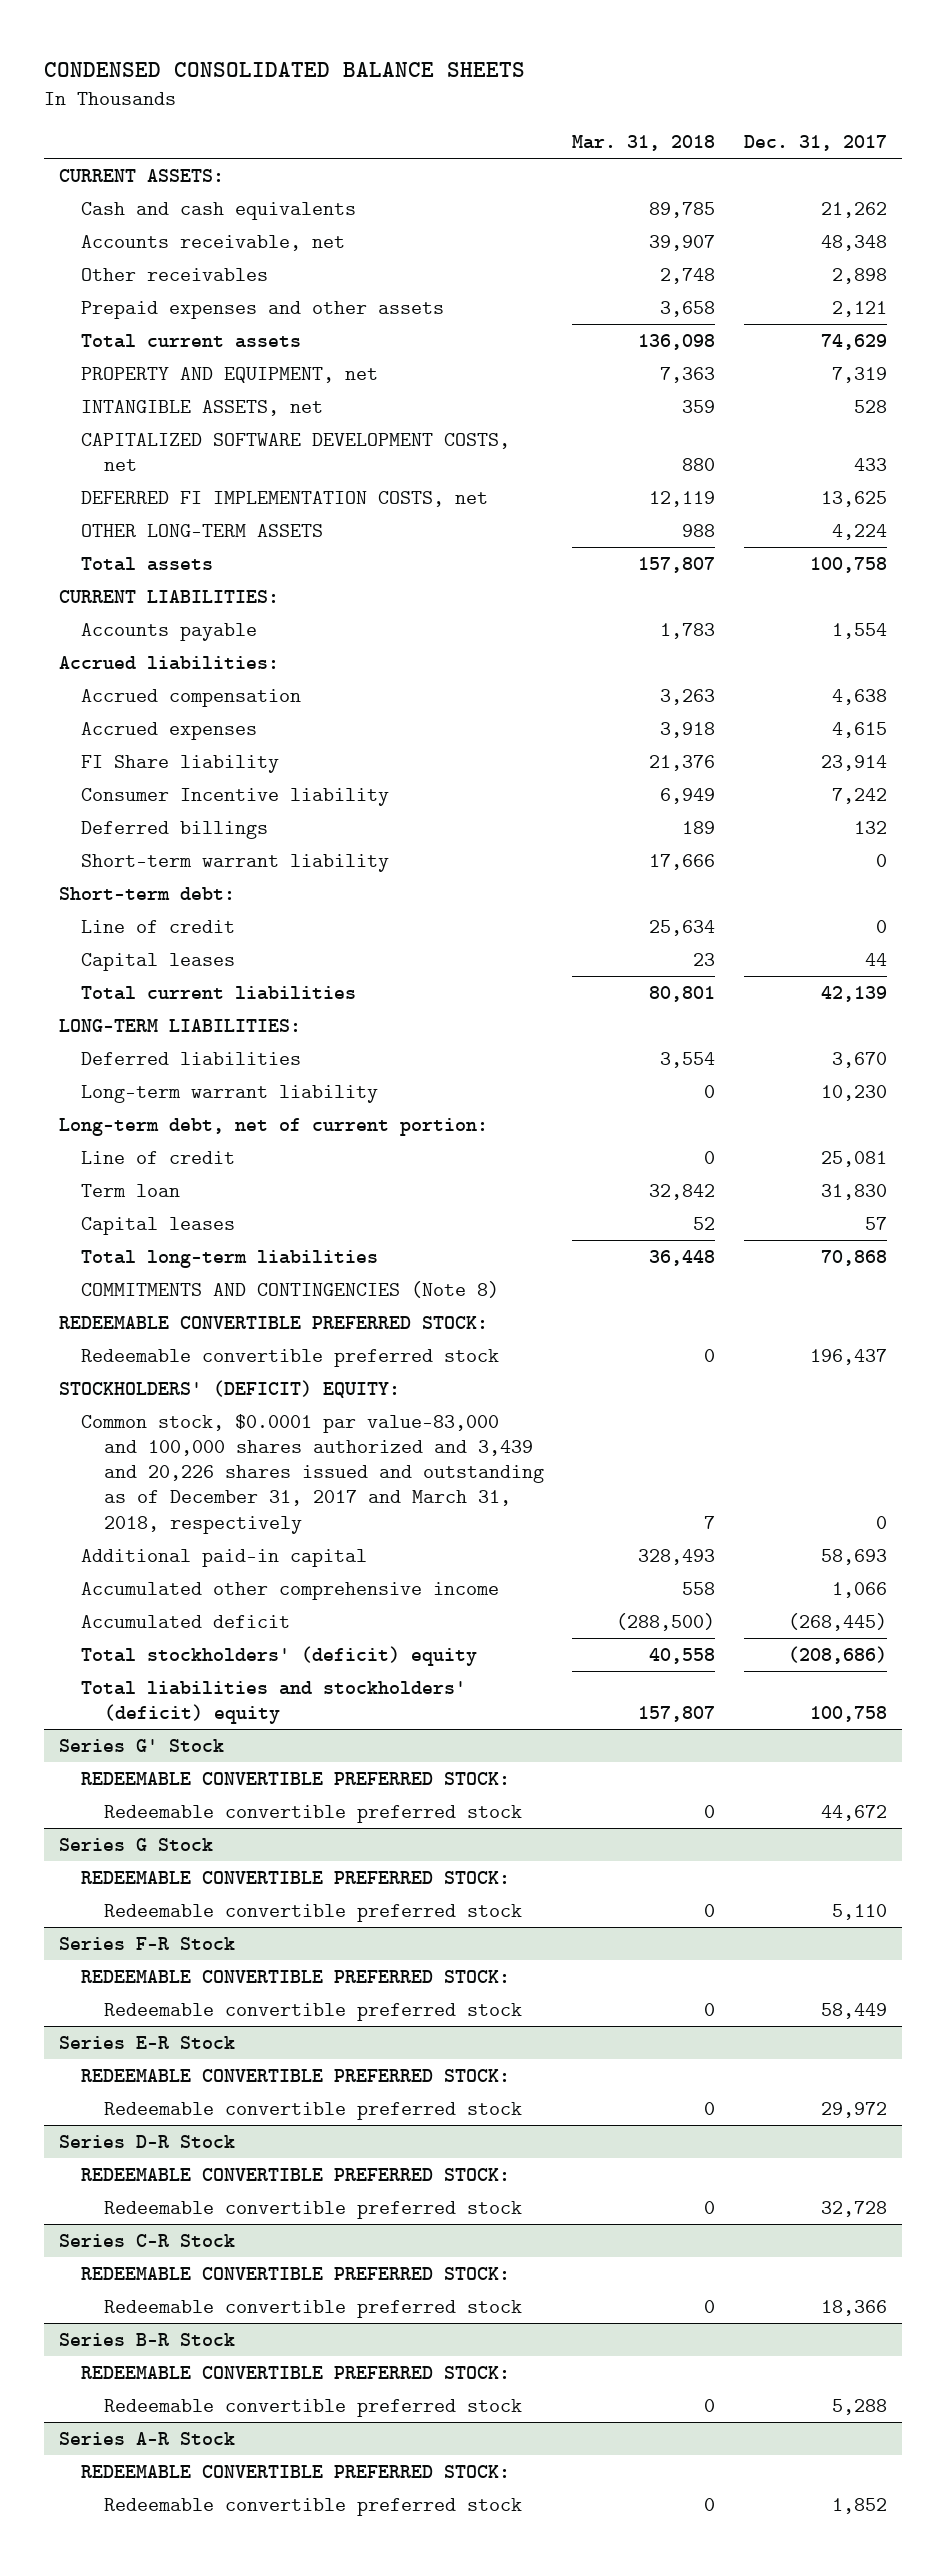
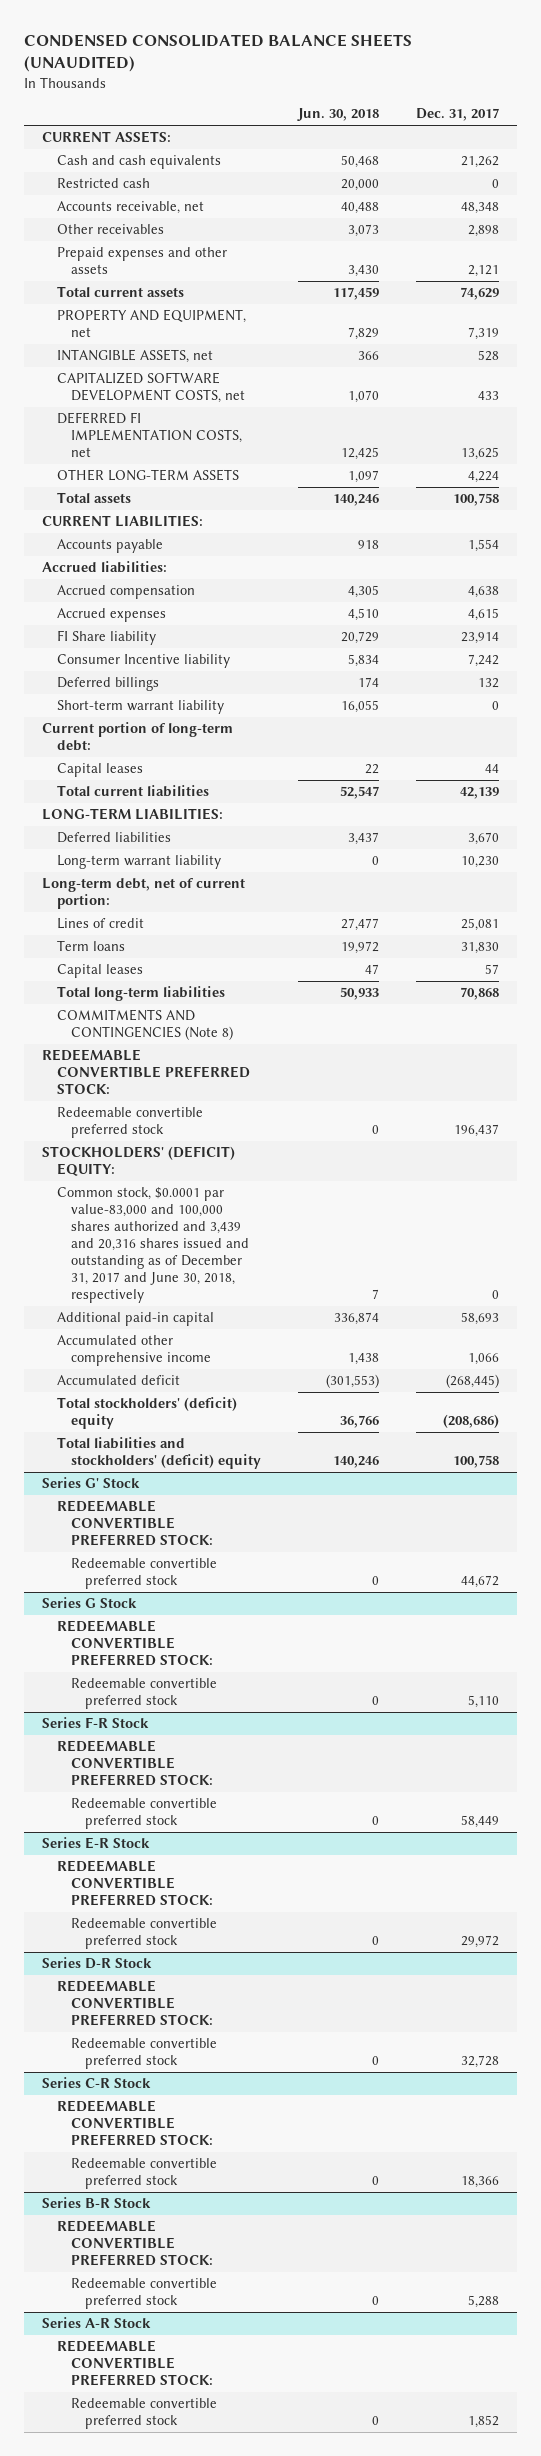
[44,61,526,77] CONDENSED CONSOLIDATED BALANCE SHEETS -> [23,34,412,73] CONDENSED CONSOLIDATED BALANCE SHEETS (UNAUDITED)
[572,135,716,152] Mar. 31, 2018 -> none
none -> [296,108,379,122] Jun. 30, 2018
none -> [56,178,150,189] Restricted cash
[81,919,236,933] Line of credit -> none
[58,886,235,900] Short-term debt: -> [42,722,234,752] Current portion of long-term debt:
[81,1150,236,1164] Line of credit -> [56,918,144,930] Lines of credit
[81,1183,181,1197] Term loan -> [56,940,125,952] Term loans
[81,1413,544,1534] Common stock, $0.0001 par value-83,000 and 100,000 shares authorized and 3,439 and 20,226 shares issued and outstanding as of December 31, 2017 and March 31, 2018, respectively -> [56,1187,249,1304] Common stock, $0.0001 par value-83,000 and 100,000 shares authorized and 3,439 and 20,316 shares issued and outstanding as of December 31, 2017 and June 30, 2018, respectively

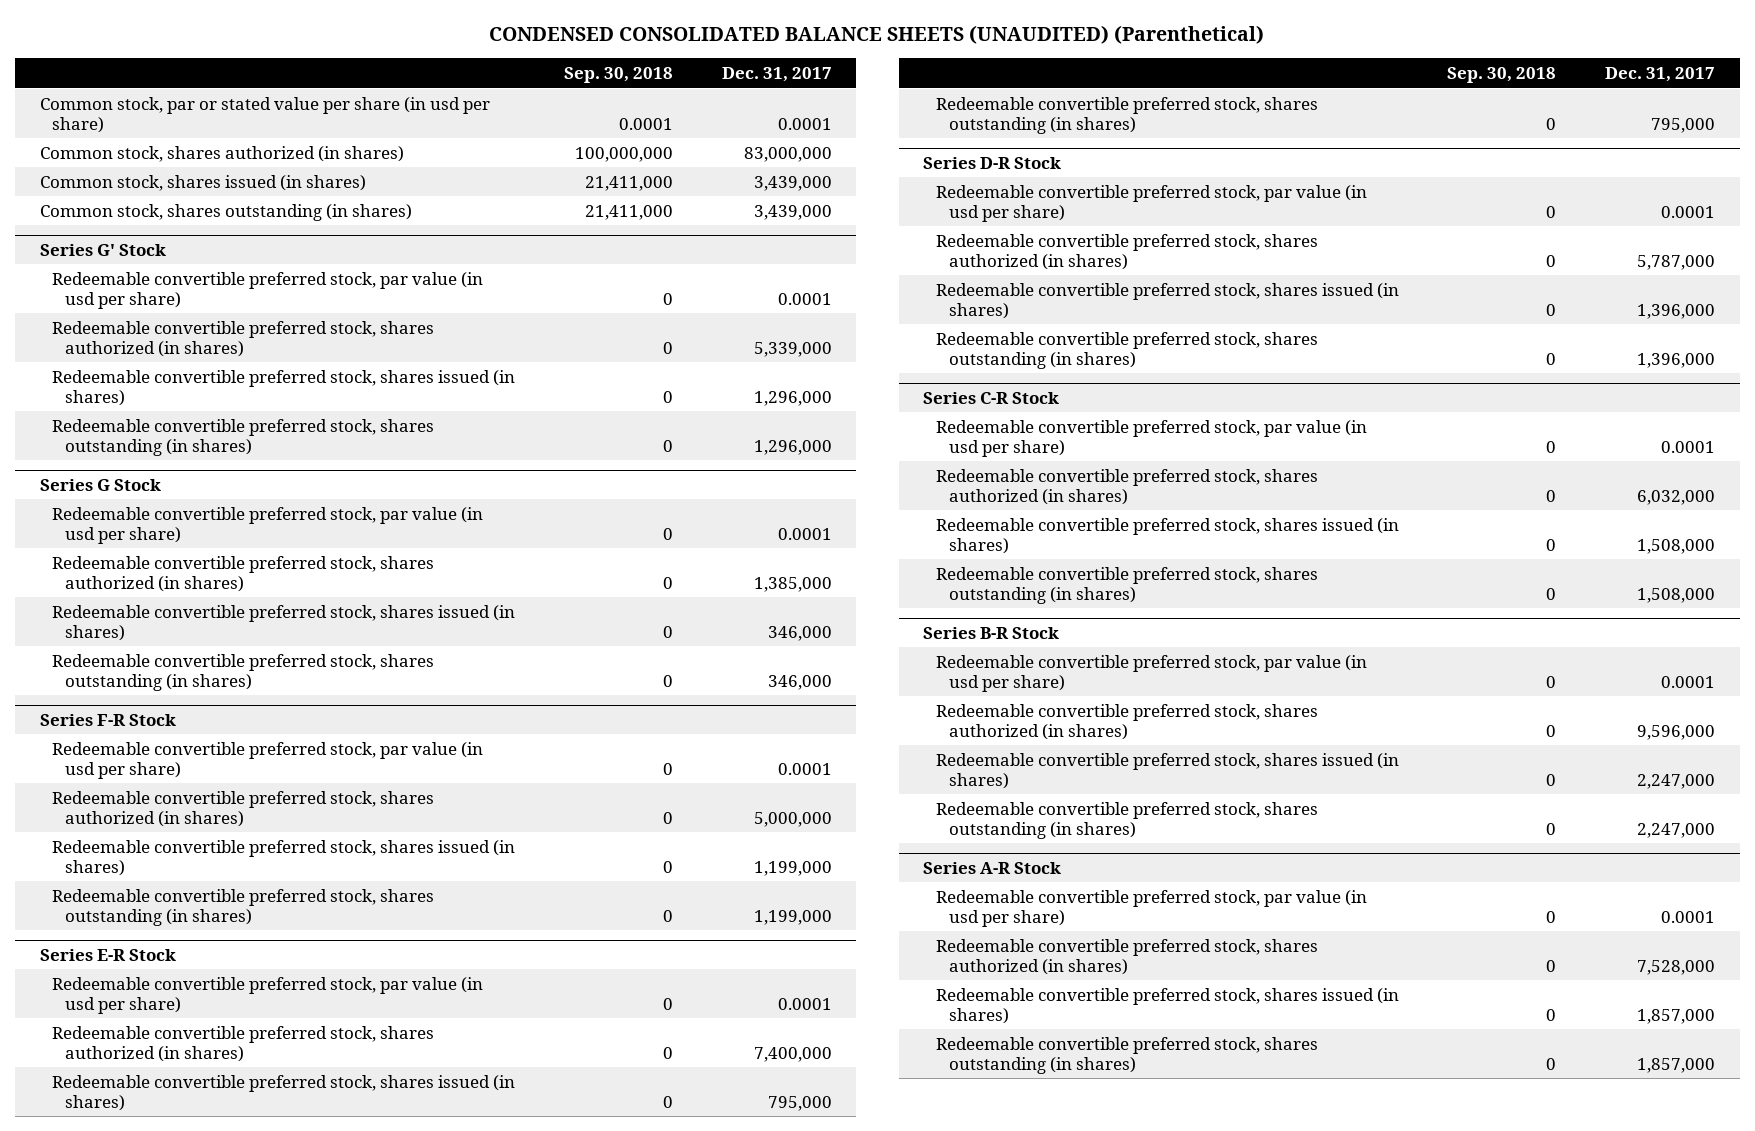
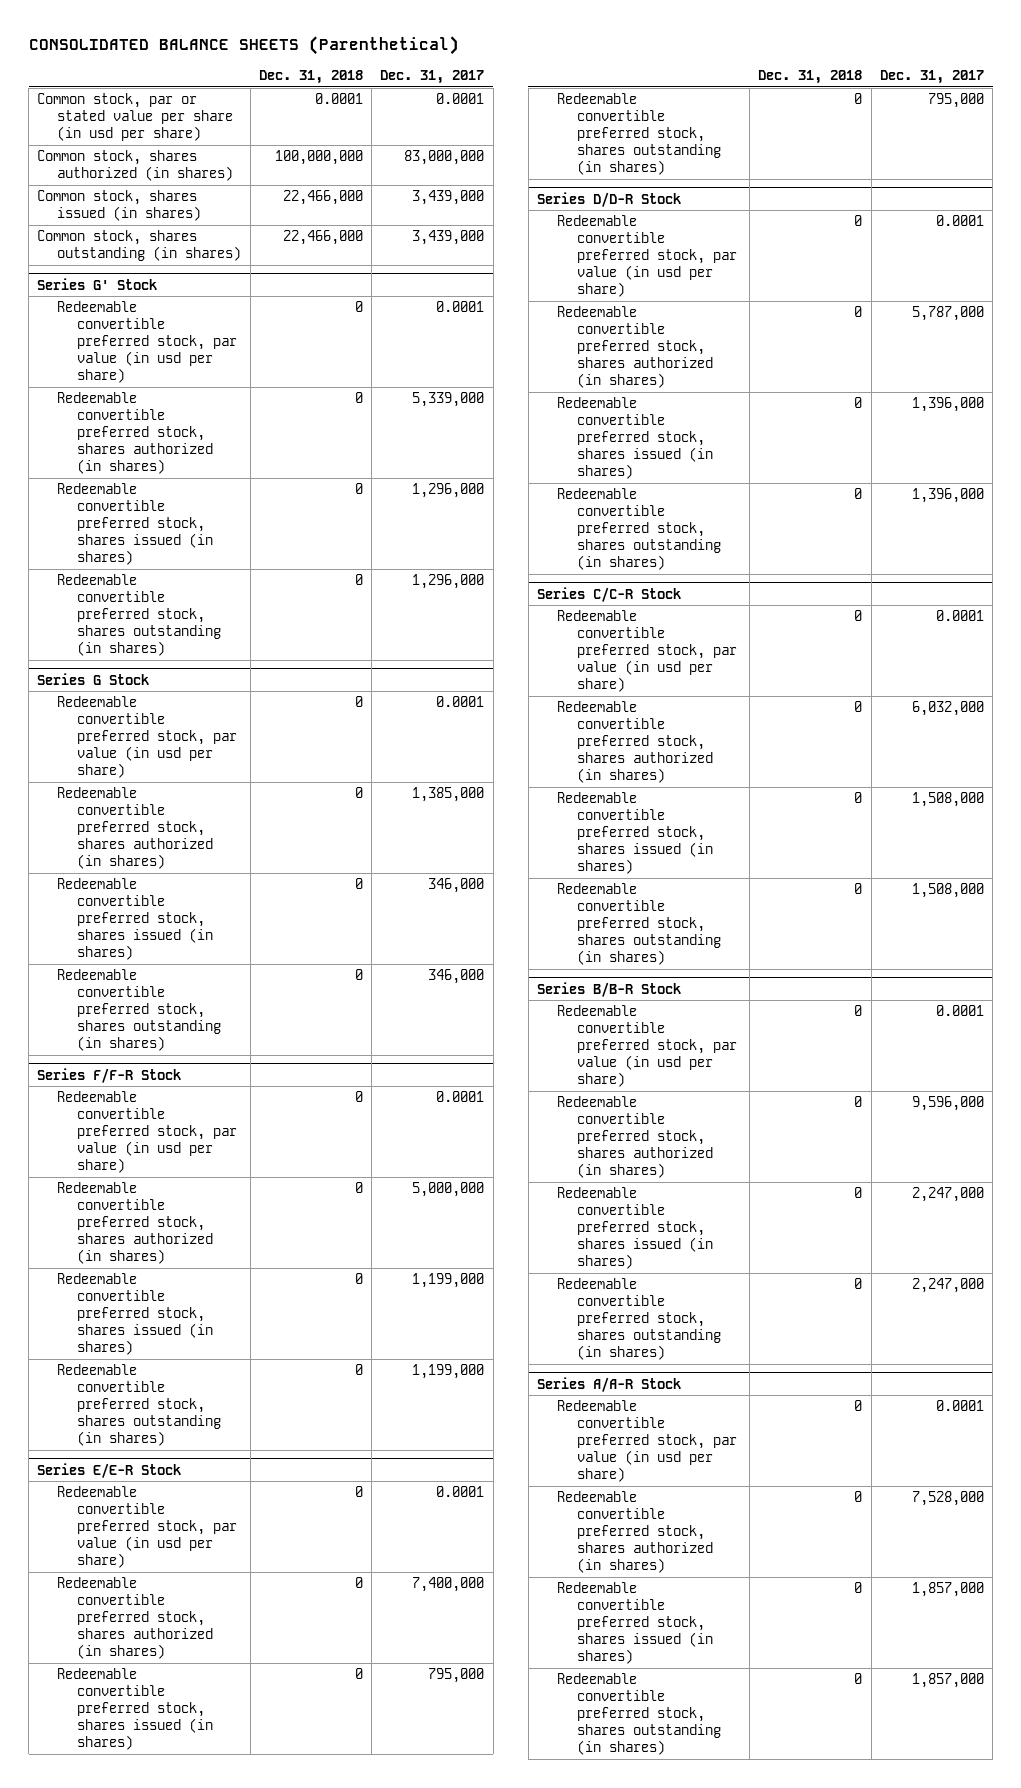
[489,25,1265,45] CONDENSED CONSOLIDATED BALANCE SHEETS (UNAUDITED) (Parenthetical) -> [28,36,459,56] CONSOLIDATED BALANCE SHEETS (Parenthetical)
[564,67,674,84] Sep. 30, 2018 -> none
none -> [258,70,363,85] Dec. 31, 2018
[39,713,176,726] Series F-R Stock -> [37,1067,182,1083] Series F/F-R Stock
[39,948,176,961] Series E-R Stock -> [37,1462,182,1478] Series E/E-R Stock
[922,156,1061,169] Series D-R Stock -> [536,191,681,207] Series D/D-R Stock
[922,391,1059,404] Series C-R Stock -> [536,586,681,602] Series C/C-R Stock
[922,626,1059,639] Series B-R Stock -> [536,981,681,997] Series B/B-R Stock
[922,861,1061,874] Series A-R Stock -> [536,1376,681,1392] Series A/A-R Stock

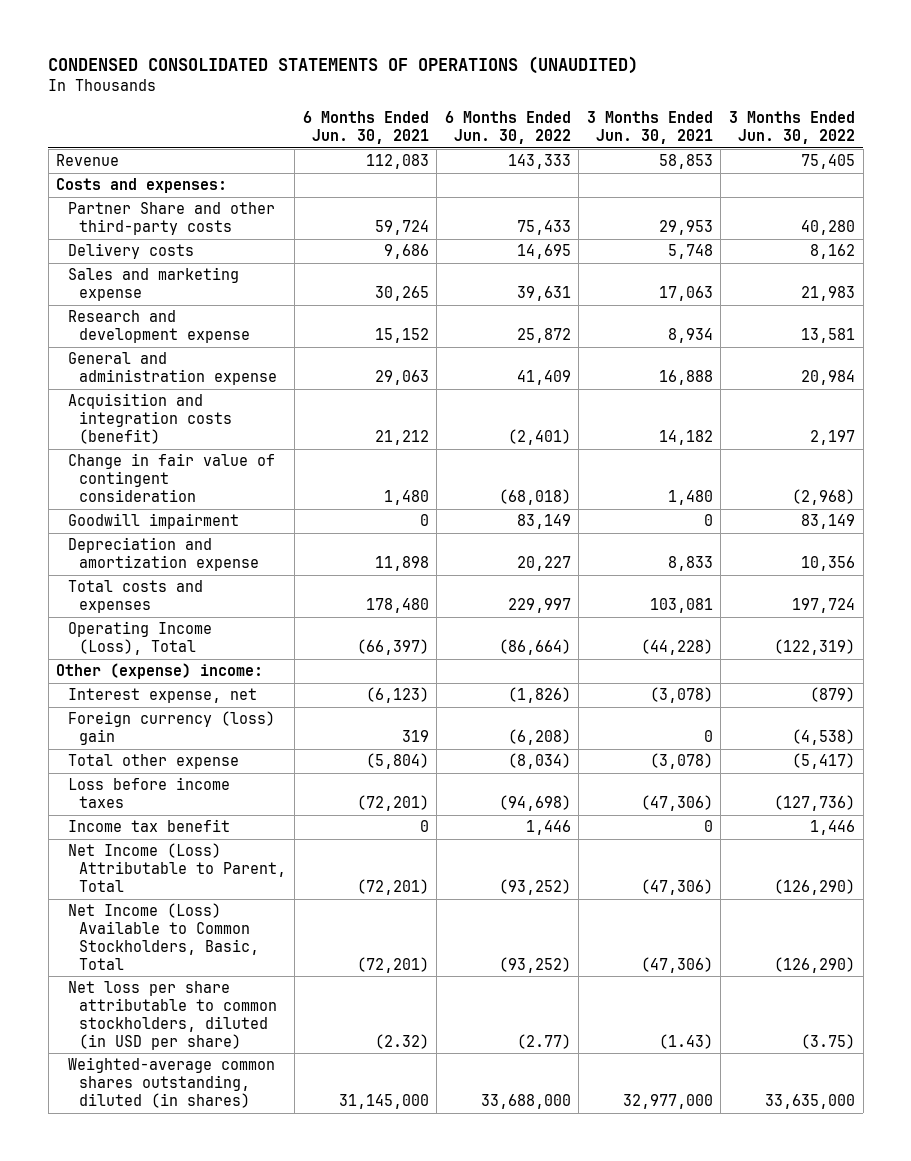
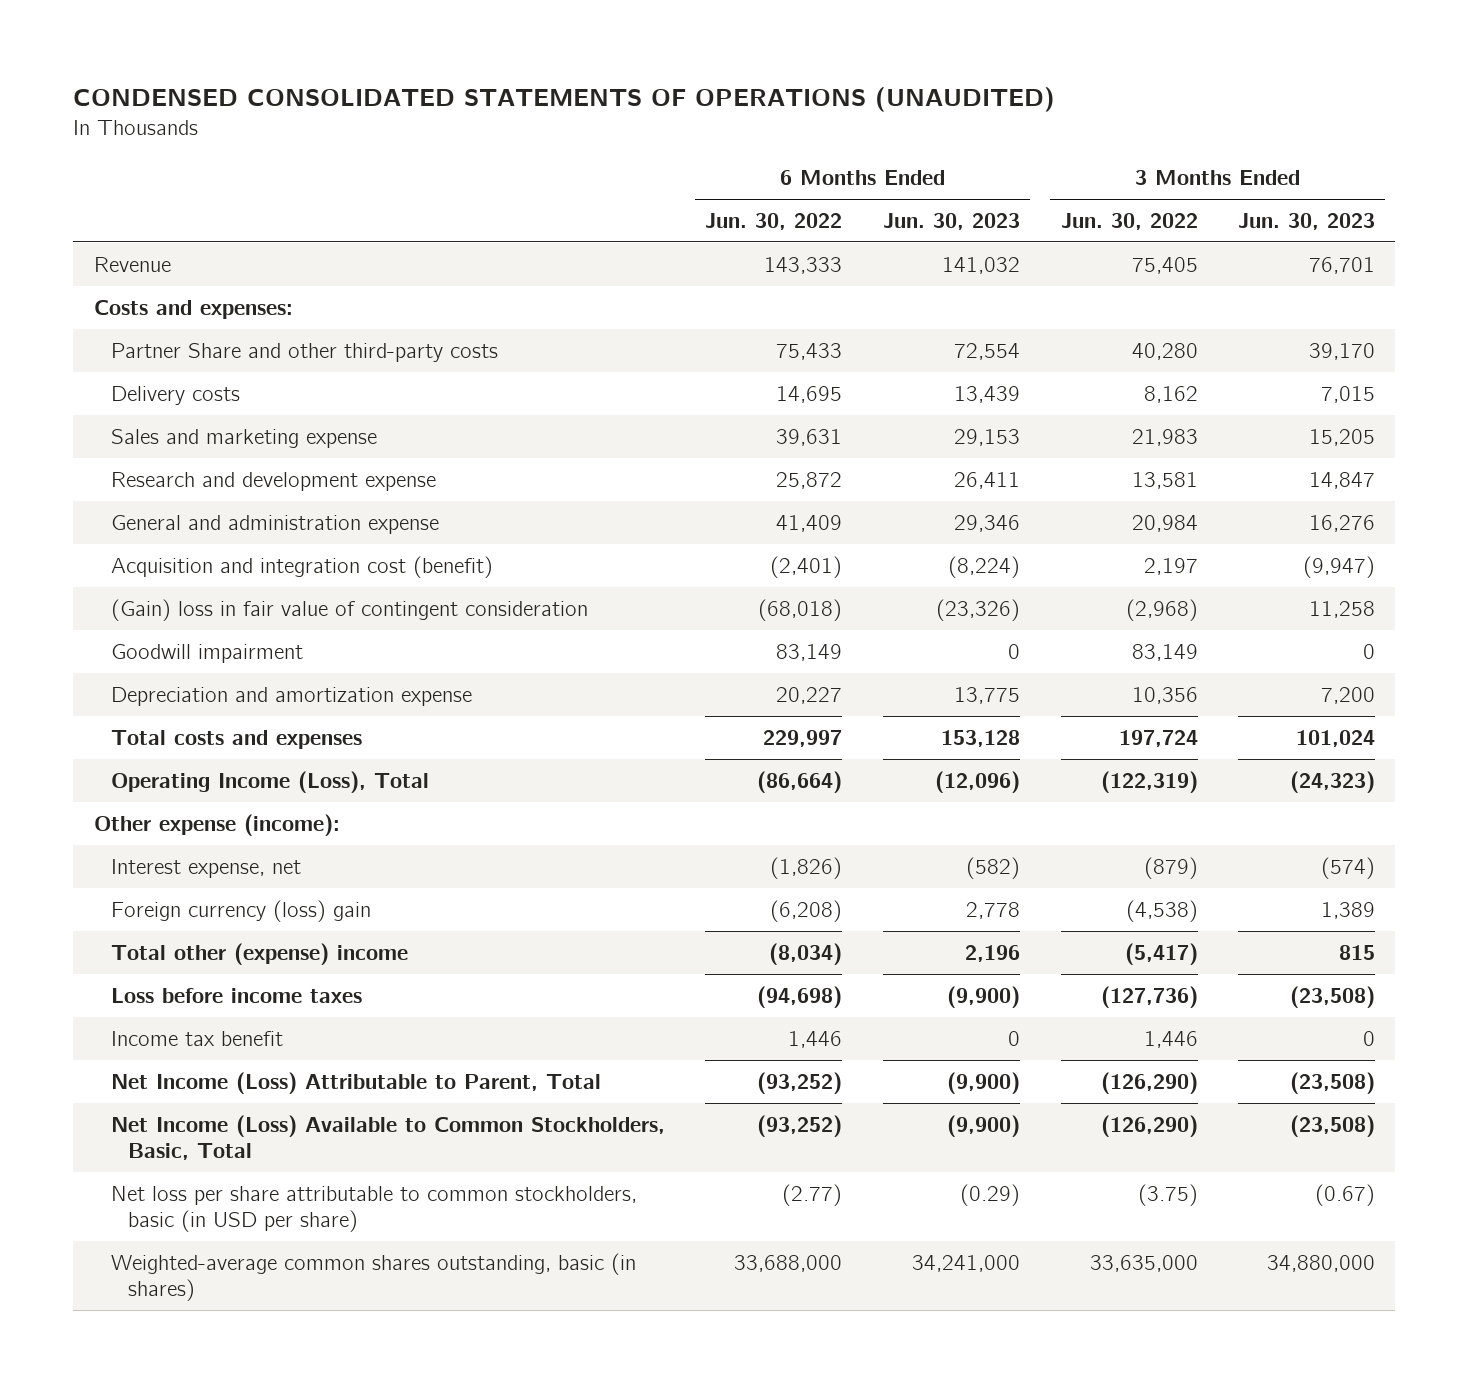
[302,111,429,144] 6 Months Ended Jun. 30, 2021 -> none
[586,111,713,144] 3 Months Ended Jun. 30, 2021 -> none
none -> [882,212,1020,230] Jun. 30, 2023
none -> [1238,212,1376,230] Jun. 30, 2023
[67,393,233,444] Acquisition and integration costs (benefit) -> [110,555,493,578] Acquisition and integration cost (benefit)
[67,453,275,502] Change in fair value of contingent consideration -> [110,598,588,621] (Gain) loss in fair value of contingent consideration
[56,663,264,680] Other (expense) income: -> [93,813,340,836] Other expense (income):
[67,754,239,770] Total other expense -> [110,942,408,965] Total other (expense) income
[67,981,278,1050] Net loss per share attributable to common stockholders, diluted (in USD per share) -> [110,1185,637,1233] Net loss per share attributable to common stockholders, basic (in USD per share)
[67,1057,275,1108] Weighted-average common shares outstanding, diluted (in shares) -> [110,1252,636,1302] Weighted-average common shares outstanding, basic (in shares)

